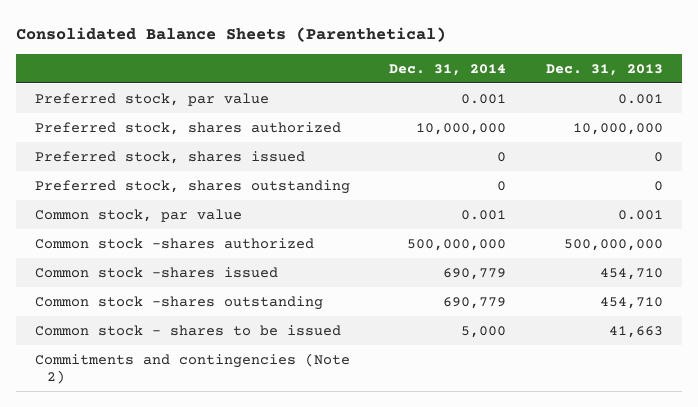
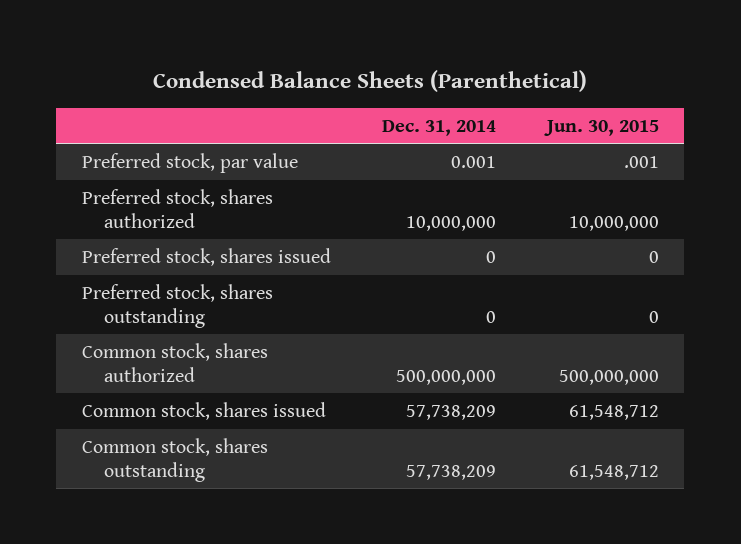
[15,26,446,42] Consolidated Balance Sheets (Parenthetical) -> [153,69,588,92] Condensed Balance Sheets (Parenthetical)
[545,63,663,76] Dec. 31, 2013 -> none
none -> [543,119,659,136] Jun. 30, 2015
[35,208,243,222] Common stock, par value -> none
[35,324,342,336] Common stock - shares to be issued -> none
[35,352,351,384] Commitments and contingencies (Note 2) -> none
[35,237,315,249] Common stock -shares authorized -> [81,343,268,382] Common stock, shares authorized
[35,266,279,278] Common stock -shares issued -> [81,402,326,421] Common stock, shares issued
[443,267,507,280] 690,779 -> [405,405,496,421] 57,738,209
[35,295,324,310] Common stock -shares outstanding -> [81,438,268,482] Common stock, shares outstanding
[443,296,507,309] 690,779 -> [405,464,496,480] 57,738,209

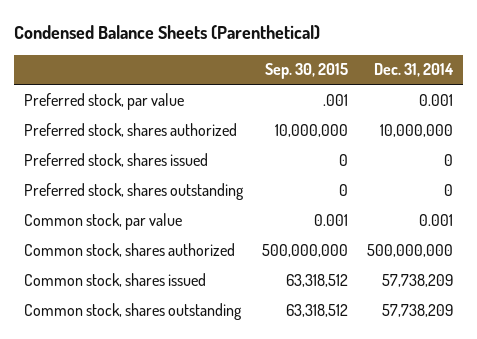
[543,119,659,136] Jun. 30, 2015 -> none
none -> [264,63,348,80] Sep. 30, 2015
none -> [23,212,182,230] Common stock, par value

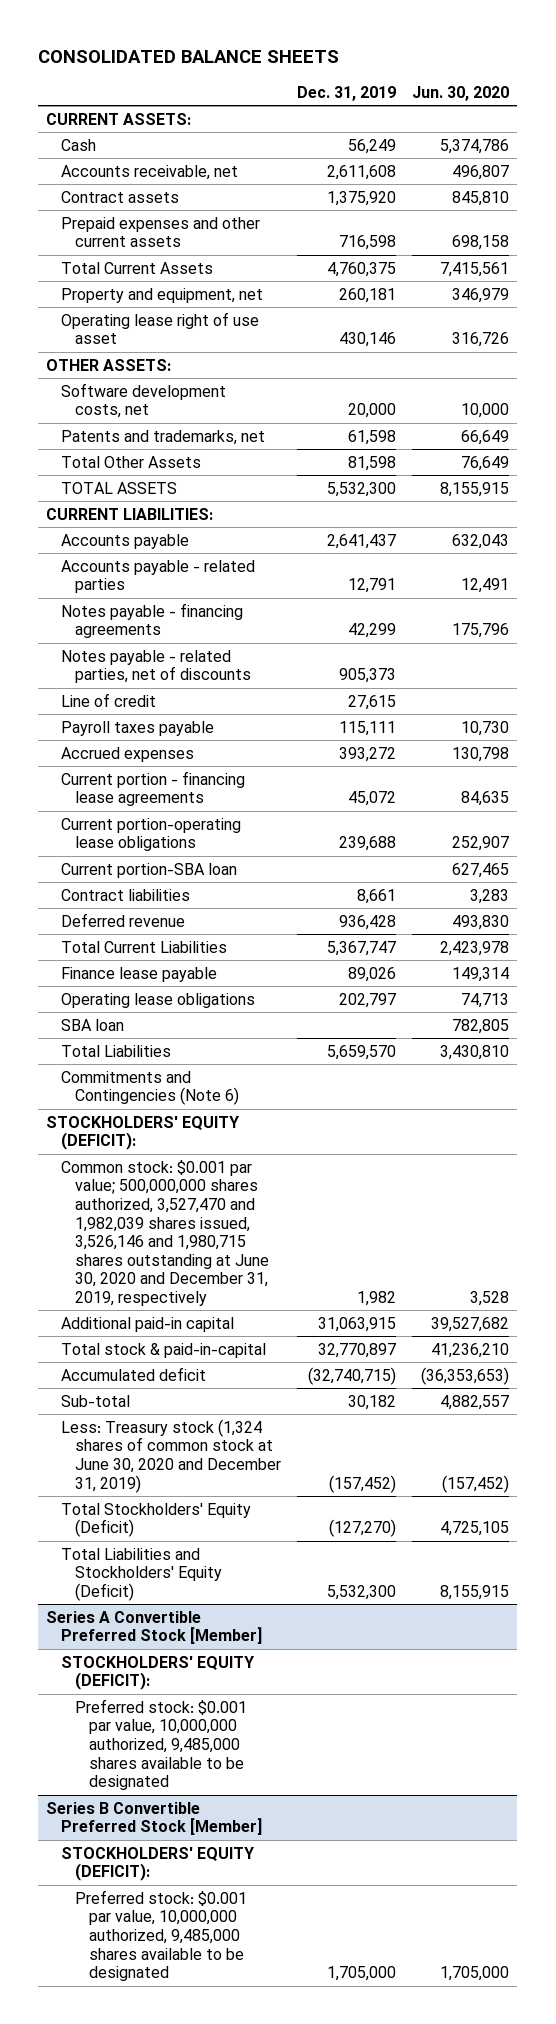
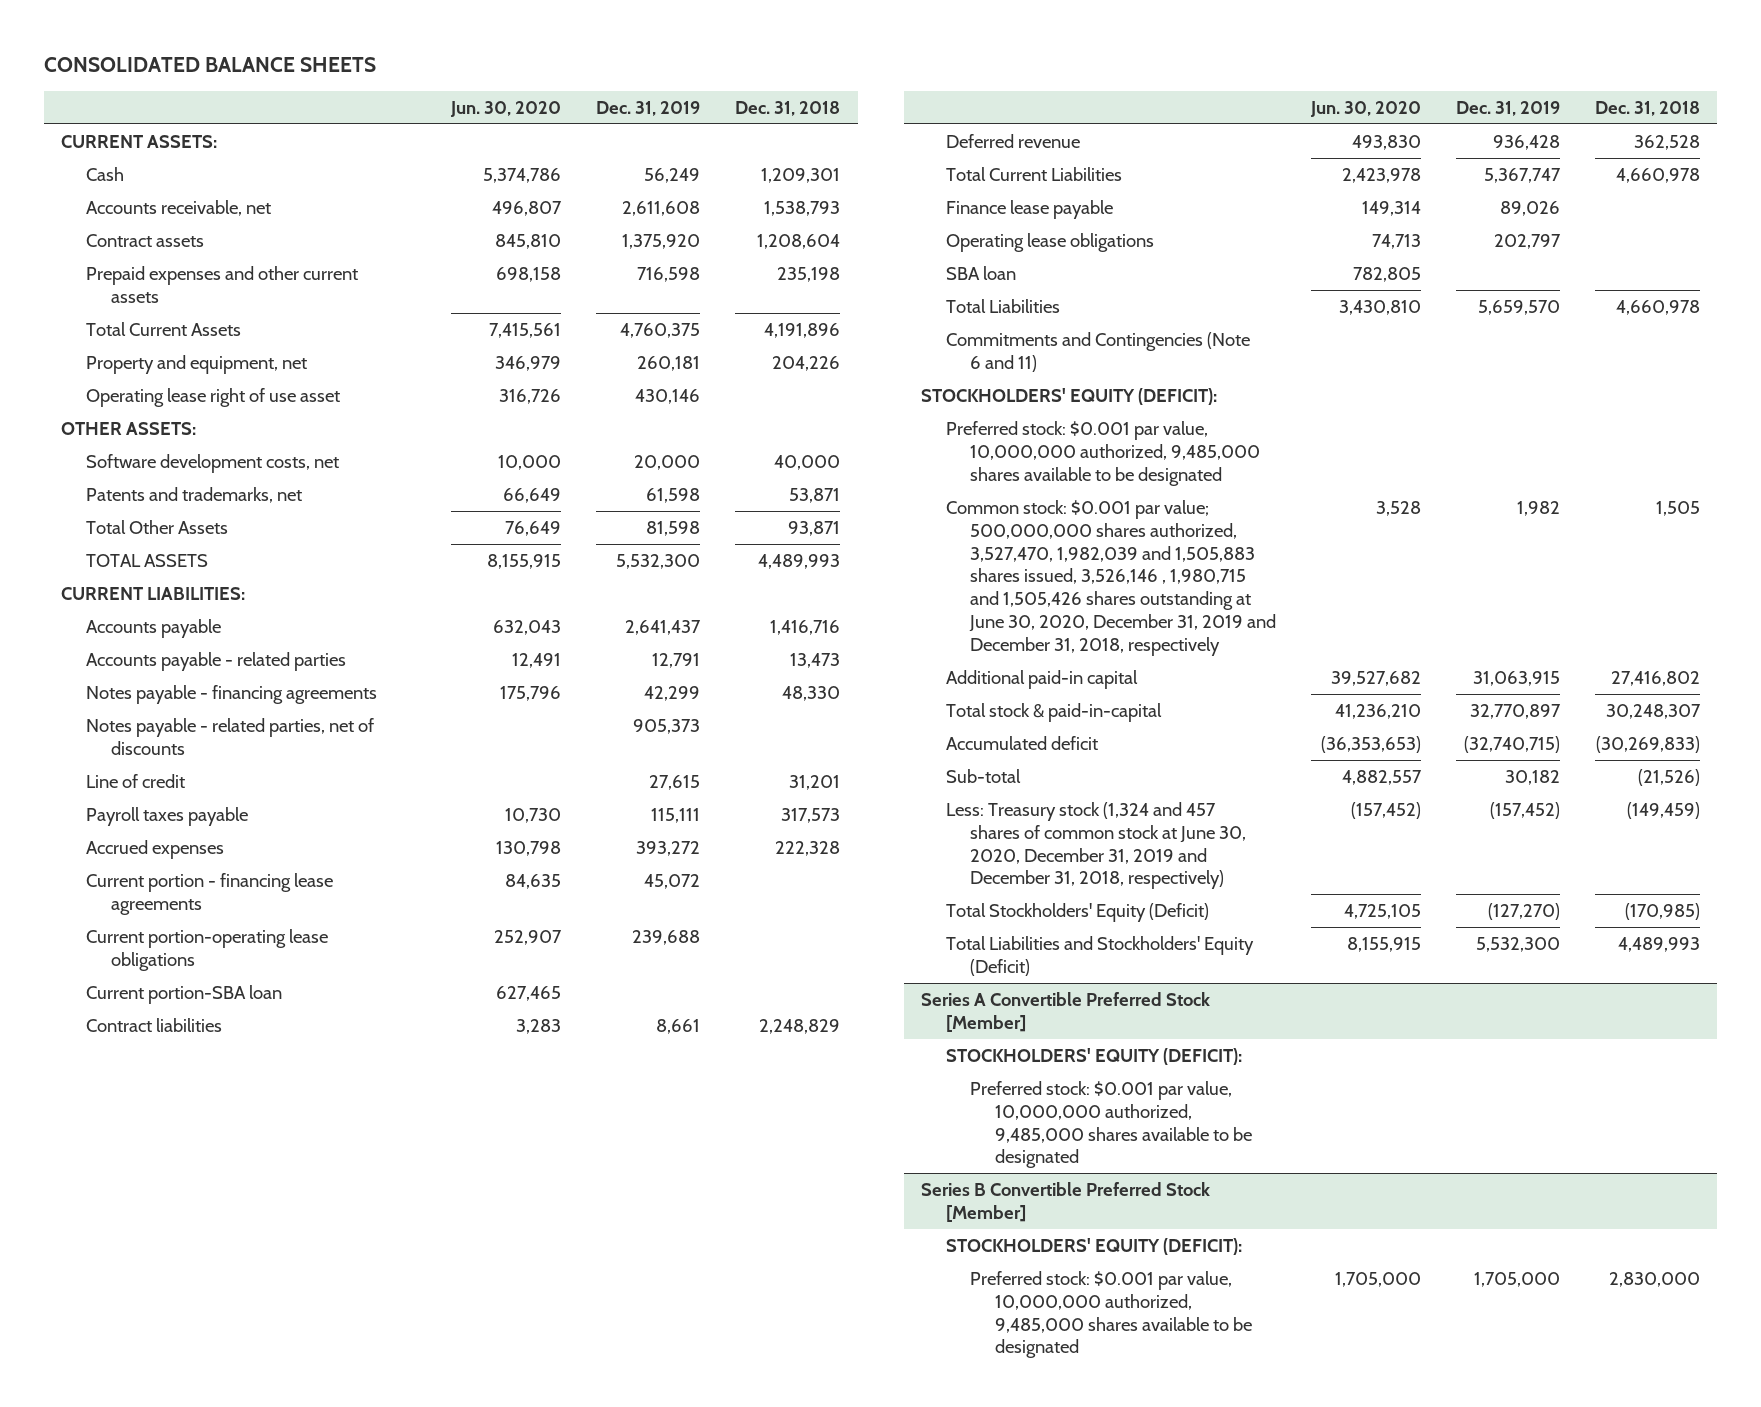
none -> [735,100,841,116] Dec. 31, 2018
[60,1070,240,1106] Commitments and Contingencies (Note 6) -> [945,331,1250,372] Commitments and Contingencies (Note 6 and 11)
none -> [945,420,1261,486] Preferred stock: $0.001 par value, 10,000,000 authorized, 9,485,000 shares available to be designated
[60,1159,270,1307] Common stock: $0.001 par value; 500,000,000 shares authorized, 3,527,470 and 1,982,039 shares issued, 3,526,146 and 1,980,715 shares outstanding at June 30, 2020 and December 31, 2019, respectively -> [945,499,1277,656] Common stock: $0.001 par value; 500,000,000 shares authorized, 3,527,470, 1,982,039 and 1,505,883 shares issued, 3,526,146 , 1,980,715 and 1,505,426 shares outstanding at June 30, 2020, December 31, 2019 and December 31, 2018, respectively
[60,1418,282,1493] Less: Treasury stock (1,324 shares of common stock at June 30, 2020 and December 31, 2019) -> [945,801,1247,890] Less: Treasury stock (1,324 and 457 shares of common stock at June 30, 2020, December 31, 2019 and December 31, 2018, respectively)

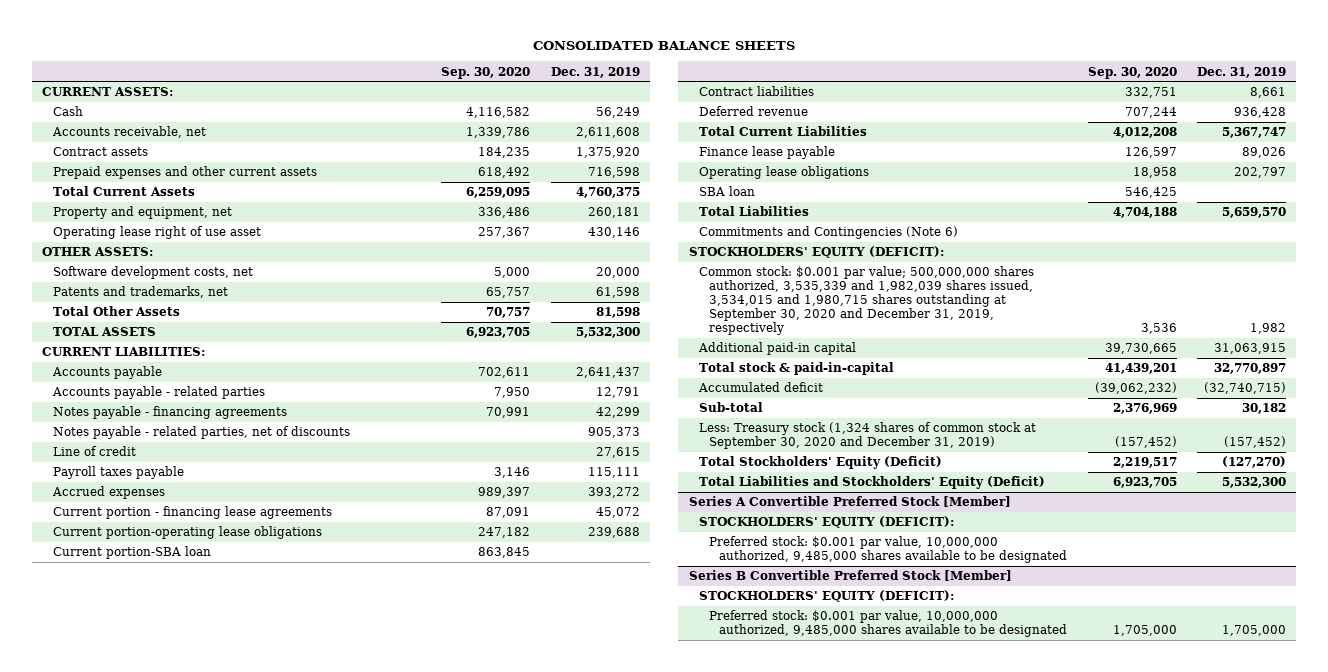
[450,100,562,117] Jun. 30, 2020 -> none
[735,100,841,116] Dec. 31, 2018 -> none
none -> [441,66,531,79] Sep. 30, 2020
[945,331,1250,372] Commitments and Contingencies (Note 6 and 11) -> [698,226,958,240] Commitments and Contingencies (Note 6)
[945,420,1261,486] Preferred stock: $0.001 par value, 10,000,000 authorized, 9,485,000 shares available to be designated -> none
[945,499,1277,656] Common stock: $0.001 par value; 500,000,000 shares authorized, 3,527,470, 1,982,039 and 1,505,883 shares issued, 3,526,146 , 1,980,715 and 1,505,426 shares outstanding at June 30, 2020, December 31, 2019 and December 31, 2018, respectively -> [698,266,1034,336] Common stock: $0.001 par value; 500,000,000 shares authorized, 3,535,339 and 1,982,039 shares issued, 3,534,015 and 1,980,715 shares outstanding at September 30, 2020 and December 31, 2019, respectively
[945,801,1247,890] Less: Treasury stock (1,324 and 457 shares of common stock at June 30, 2020, December 31, 2019 and December 31, 2018, respectively) -> [698,422,1036,450] Less: Treasury stock (1,324 shares of common stock at September 30, 2020 and December 31, 2019)

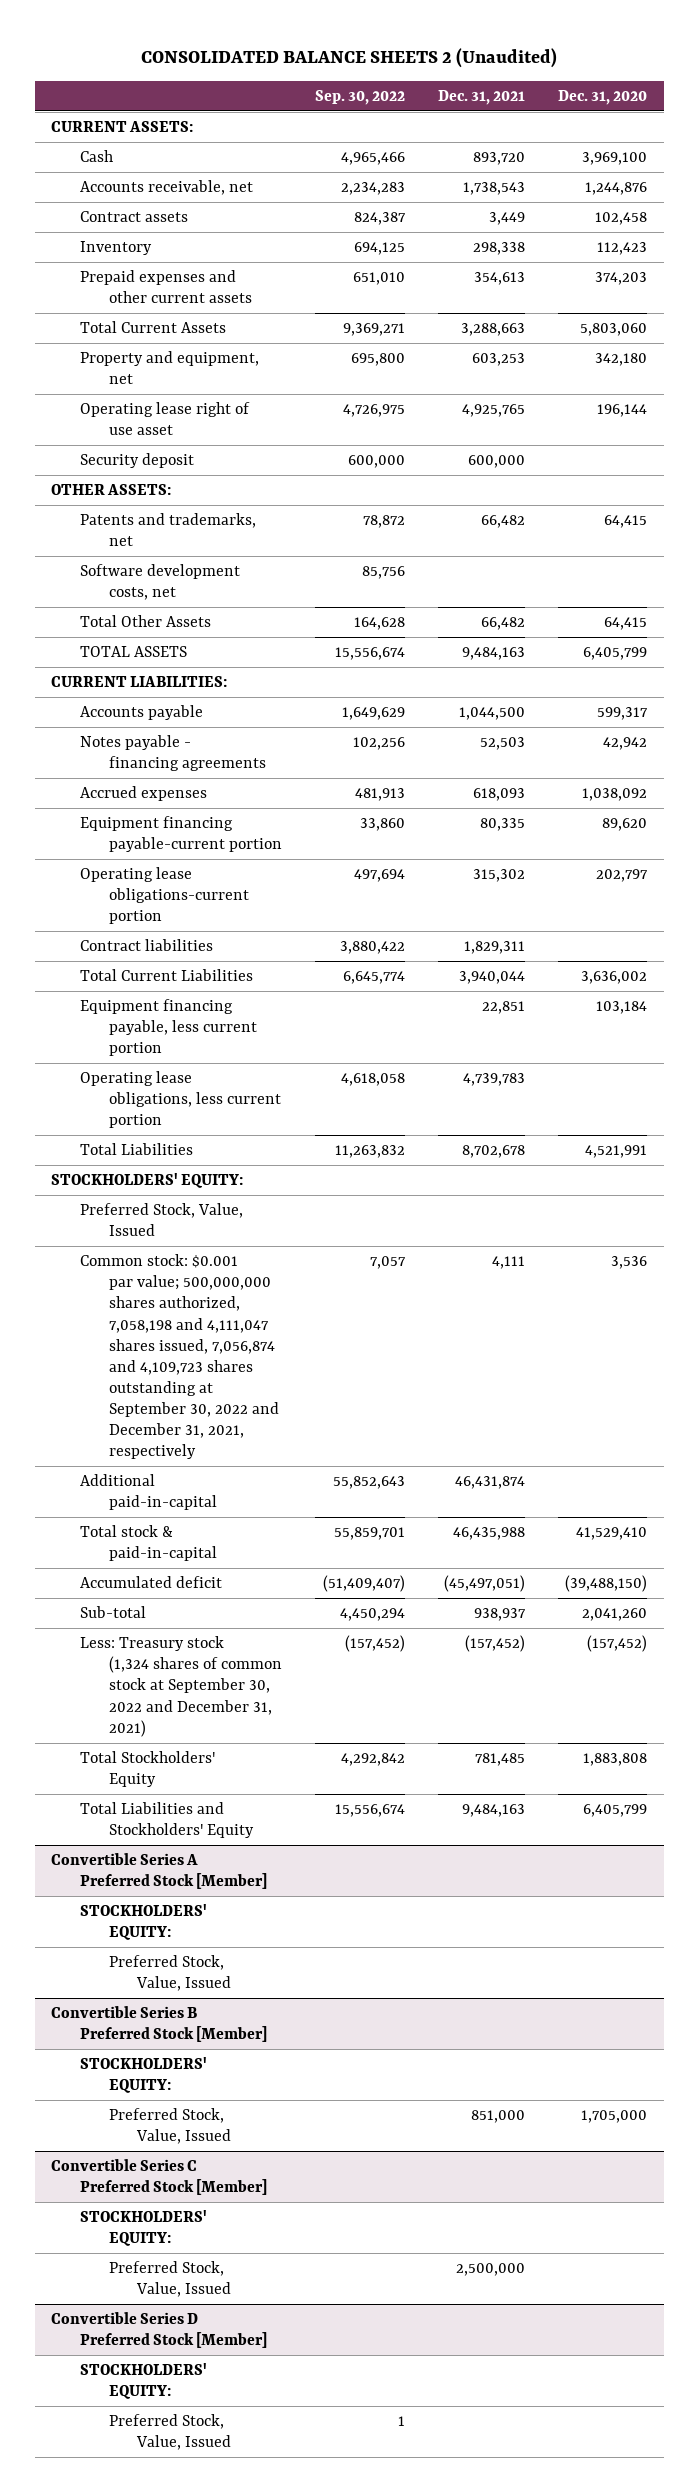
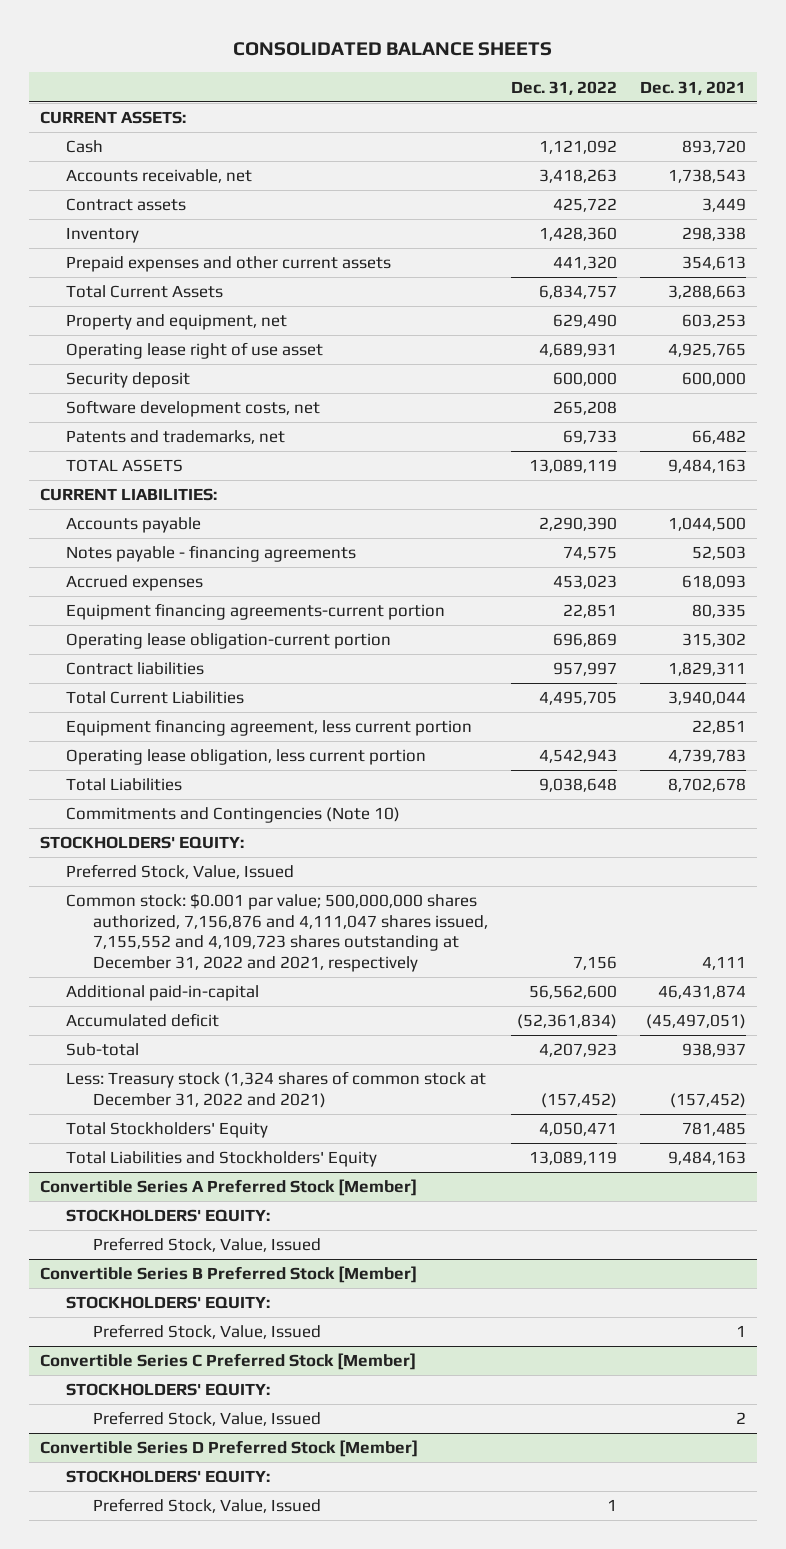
[141,47,558,68] CONSOLIDATED BALANCE SHEETS 2 (Unaudited) -> [232,42,552,57] CONSOLIDATED BALANCE SHEETS
[314,89,405,105] Sep. 30, 2022 -> none
[558,89,648,105] Dec. 31, 2020 -> none
none -> [510,80,617,95] Dec. 31, 2022
[51,484,172,496] OTHER ASSETS: -> none
[79,615,211,628] Total Other Assets -> none
[79,513,256,547] Patents and trademarks, net -> [66,430,286,445] Patents and trademarks, net
[79,816,282,853] Equipment financing payable-current portion -> [66,603,446,621] Equipment financing agreements-current portion
[79,867,249,925] Operating lease obligations-current portion -> [66,633,392,650] Operating lease obligation-current portion
[79,999,257,1057] Equipment financing payable, less current portion -> [66,719,473,737] Equipment financing agreement, less current portion
[79,1071,281,1129] Operating lease obligations, less current portion -> [66,749,427,766] Operating lease obligation, less current portion
none -> [66,807,401,824] Commitments and Contingencies (Note 10)
[79,1254,279,1460] Common stock: $0.001 par value; 500,000,000 shares authorized, 7,058,198 and 4,111,047 shares issued, 7,056,874 and 4,109,723 shares outstanding at September 30, 2022 and December 31, 2021, respectively -> [66,893,488,972] Common stock: $0.001 par value; 500,000,000 shares authorized, 7,156,876 and 4,111,047 shares issued, 7,155,552 and 4,109,723 shares outstanding at December 31, 2022 and 2021, respectively
[79,1525,217,1562] Total stock & paid-in-capital -> none
[79,1636,282,1737] Less: Treasury stock (1,324 shares of common stock at September 30, 2022 and December 31, 2021) -> [66,1071,487,1108] Less: Treasury stock (1,324 shares of common stock at December 31, 2022 and 2021)
[471,2110,526,2124] 851,000 -> [735,1325,746,1338] 1
[456,2263,526,2277] 2,500,000 -> [735,1412,746,1425] 2

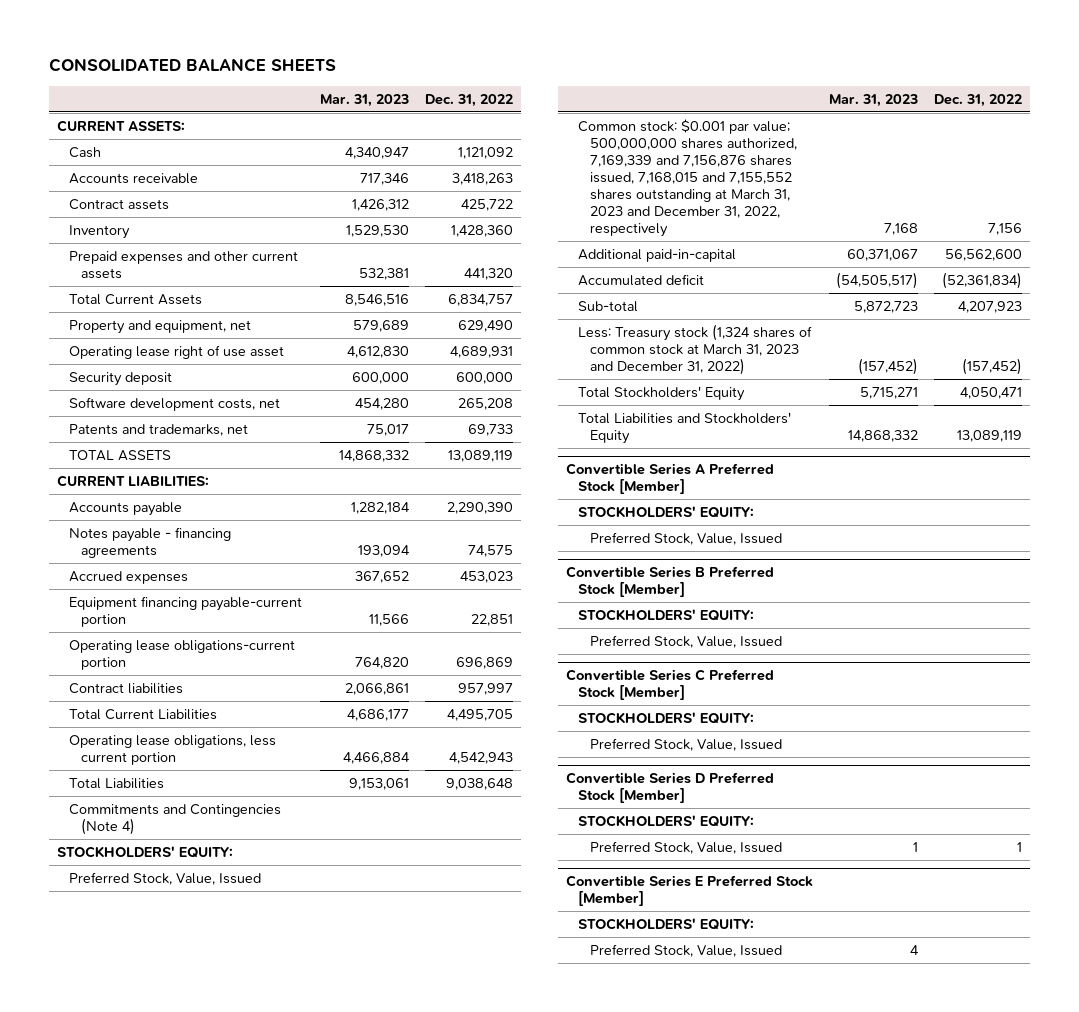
[639,80,746,95] Dec. 31, 2021 -> none
none -> [319,93,409,107] Mar. 31, 2023
[66,169,253,184] Accounts receivable, net -> [68,172,198,184] Accounts receivable
[66,603,446,621] Equipment financing agreements-current portion -> [68,595,302,627] Equipment financing payable-current portion
[66,633,392,650] Operating lease obligation-current portion -> [68,639,295,670] Operating lease obligations-current portion
[66,719,473,737] Equipment financing agreement, less current portion -> none
[66,749,427,766] Operating lease obligation, less current portion -> [68,734,276,765] Operating lease obligations, less current portion
[66,807,401,824] Commitments and Contingencies (Note 10) -> [68,803,281,835] Commitments and Contingencies (Note 4)
[66,893,488,972] Common stock: $0.001 par value; 500,000,000 shares authorized, 7,156,876 and 4,111,047 shares issued, 7,155,552 and 4,109,723 shares outstanding at December 31, 2022 and 2021, respectively -> [577,118,797,238] Common stock: $0.001 par value; 500,000,000 shares authorized, 7,169,339 and 7,156,876 shares issued, 7,168,015 and 7,155,552 shares outstanding at March 31, 2023 and December 31, 2022, respectively
[66,1071,487,1108] Less: Treasury stock (1,324 shares of common stock at December 31, 2022 and 2021) -> [577,323,812,376] Less: Treasury stock (1,324 shares of common stock at March 31, 2023 and December 31, 2022)
none -> [565,875,813,907] Convertible Series E Preferred Stock [Member]
none -> [577,917,754,930] STOCKHOLDERS' EQUITY:
none -> [589,943,782,957] Preferred Stock, Value, Issued

